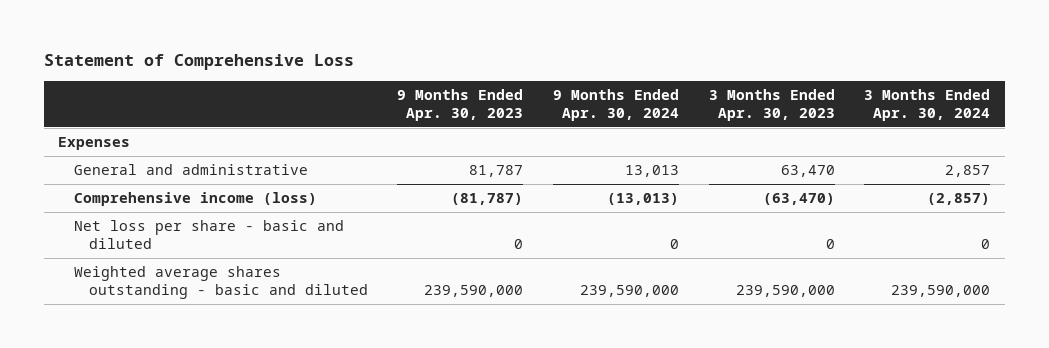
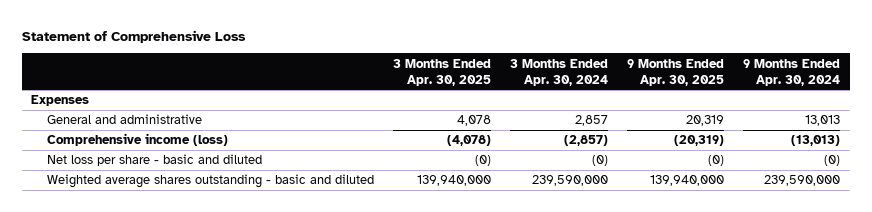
[397,88,524,122] 9 Months Ended Apr. 30, 2023 -> none
[708,88,835,122] 3 Months Ended Apr. 30, 2023 -> none
none -> [392,58,491,86] 3 Months Ended Apr. 30, 2025
none -> [627,58,725,86] 9 Months Ended Apr. 30, 2025
[670,239,680,250] 0 -> [824,155,841,167] (0)
[981,239,991,250] 0 -> [591,155,608,167] (0)

